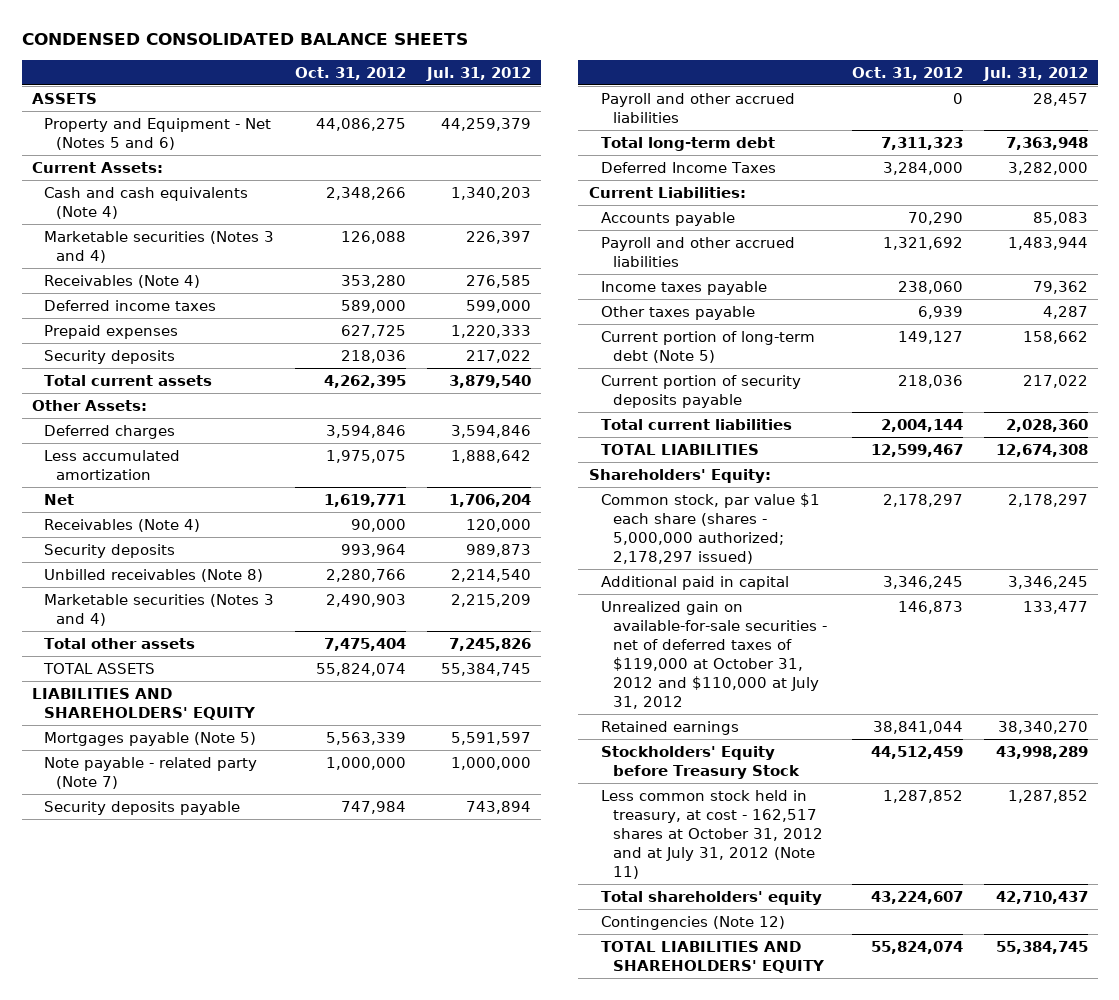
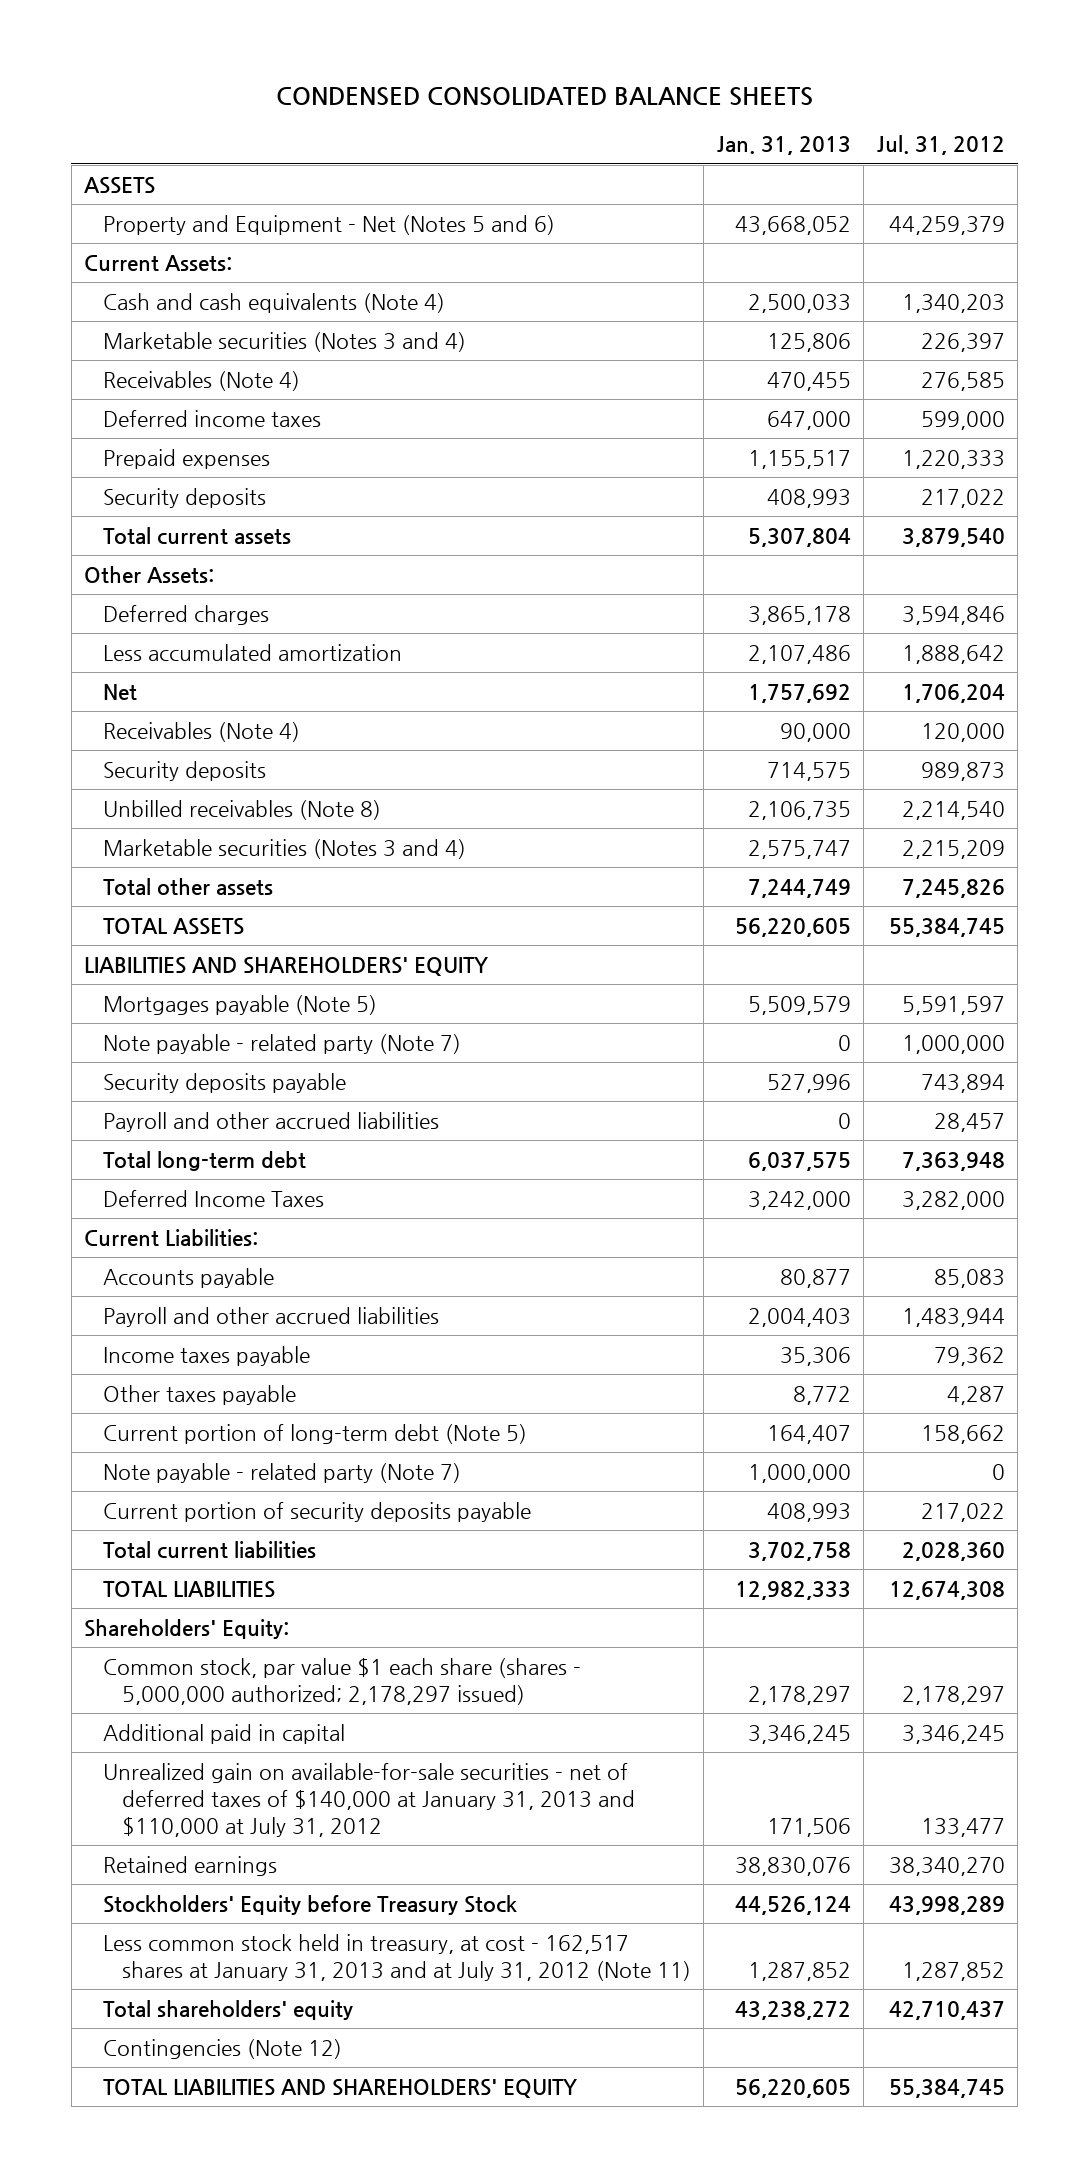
[294,66,406,80] Oct. 31, 2012 -> none
none -> [716,136,851,156] Jan. 31, 2013
none -> [102,1462,461,1483] Note payable - related party (Note 7)
[601,601,828,709] Unrealized gain on available-for-sale securities - net of deferred taxes of $119,000 at October 31, 2012 and $110,000 at July 31, 2012 -> [102,1762,635,1837] Unrealized gain on available-for-sale securities - net of deferred taxes of $140,000 at January 31, 2013 and $110,000 at July 31, 2012
[601,790,824,879] Less common stock held in treasury, at cost - 162,517 shares at October 31, 2012 and at July 31, 2012 (Note 11) -> [102,1933,691,1981] Less common stock held in treasury, at cost - 162,517 shares at January 31, 2013 and at July 31, 2012 (Note 11)

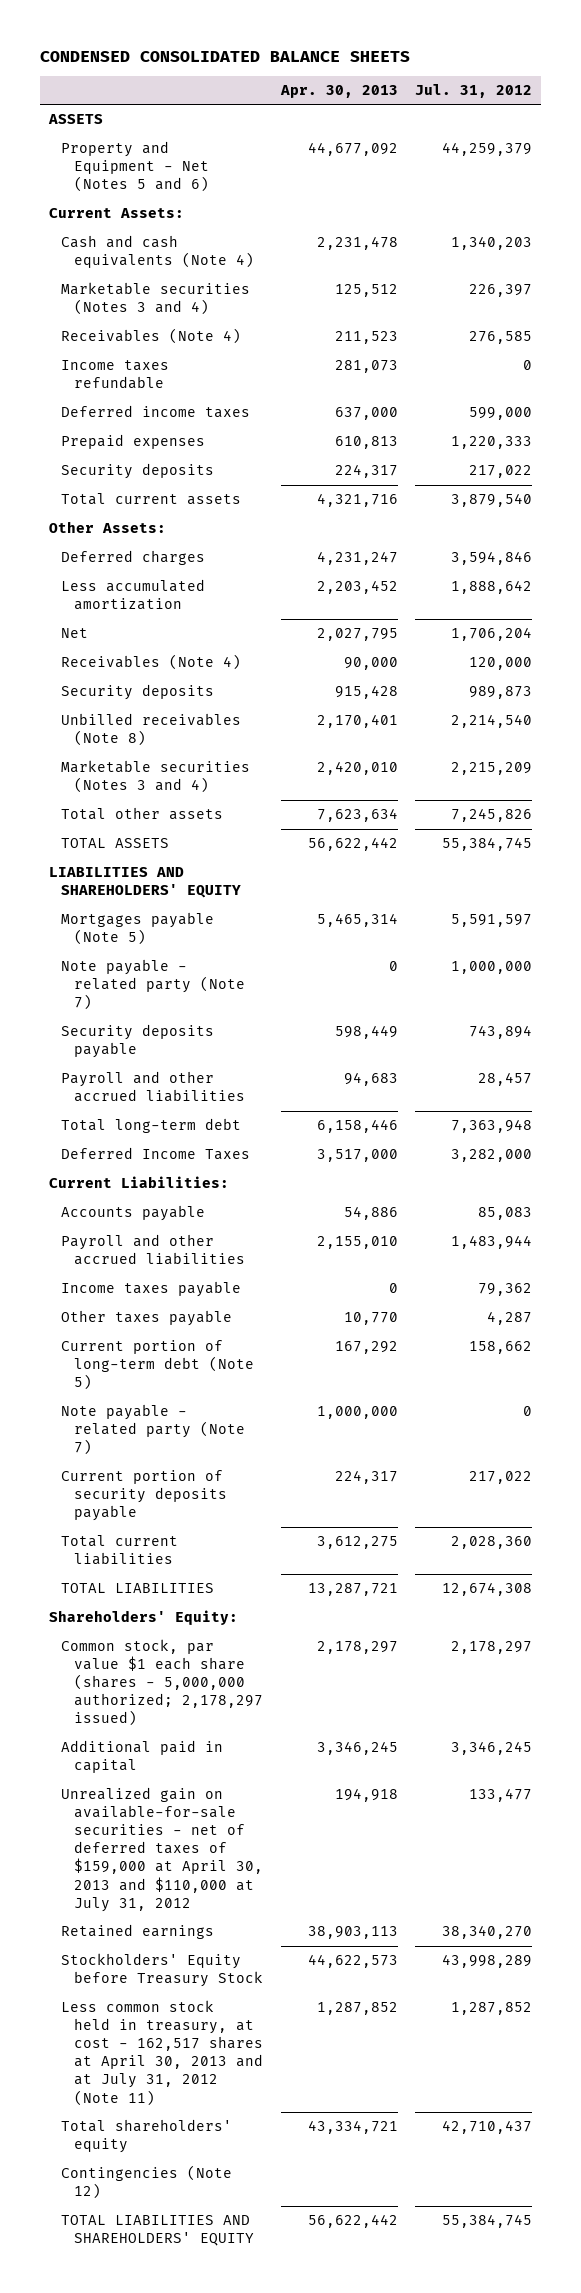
[716,136,851,156] Jan. 31, 2013 -> none
none -> [279,84,398,98] Apr. 30, 2013
none -> [61,360,170,390] Income taxes refundable
[102,1762,635,1837] Unrealized gain on available-for-sale securities - net of deferred taxes of $140,000 at January 31, 2013 and $110,000 at July 31, 2012 -> [61,1787,263,1912] Unrealized gain on available-for-sale securities - net of deferred taxes of $159,000 at April 30, 2013 and $110,000 at July 31, 2012
[102,1933,691,1981] Less common stock held in treasury, at cost - 162,517 shares at January 31, 2013 and at July 31, 2012 (Note 11) -> [61,2000,263,2106] Less common stock held in treasury, at cost - 162,517 shares at April 30, 2013 and at July 31, 2012 (Note 11)

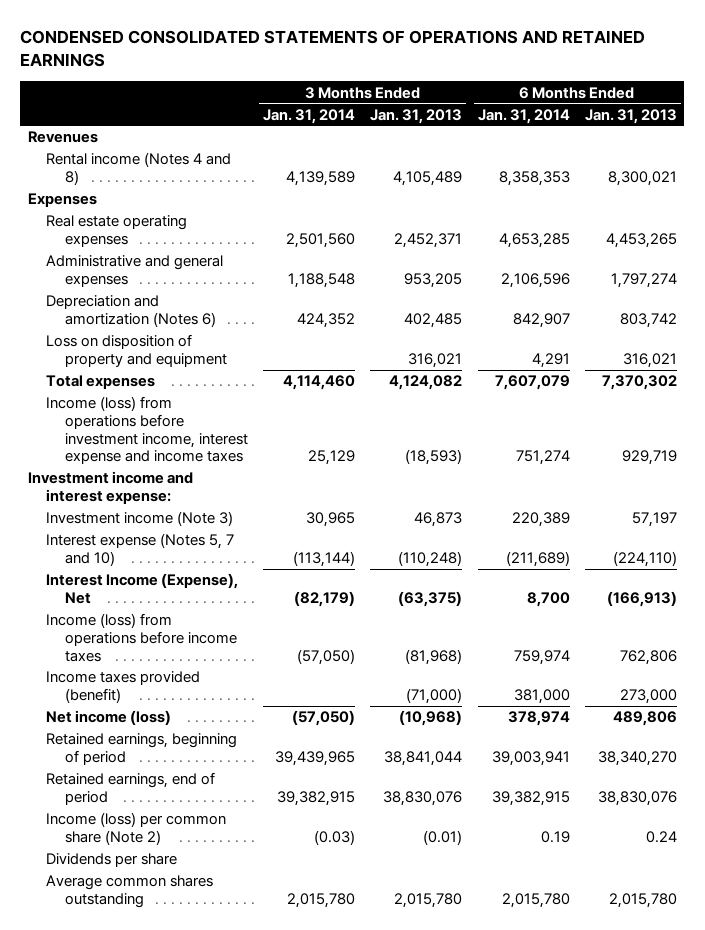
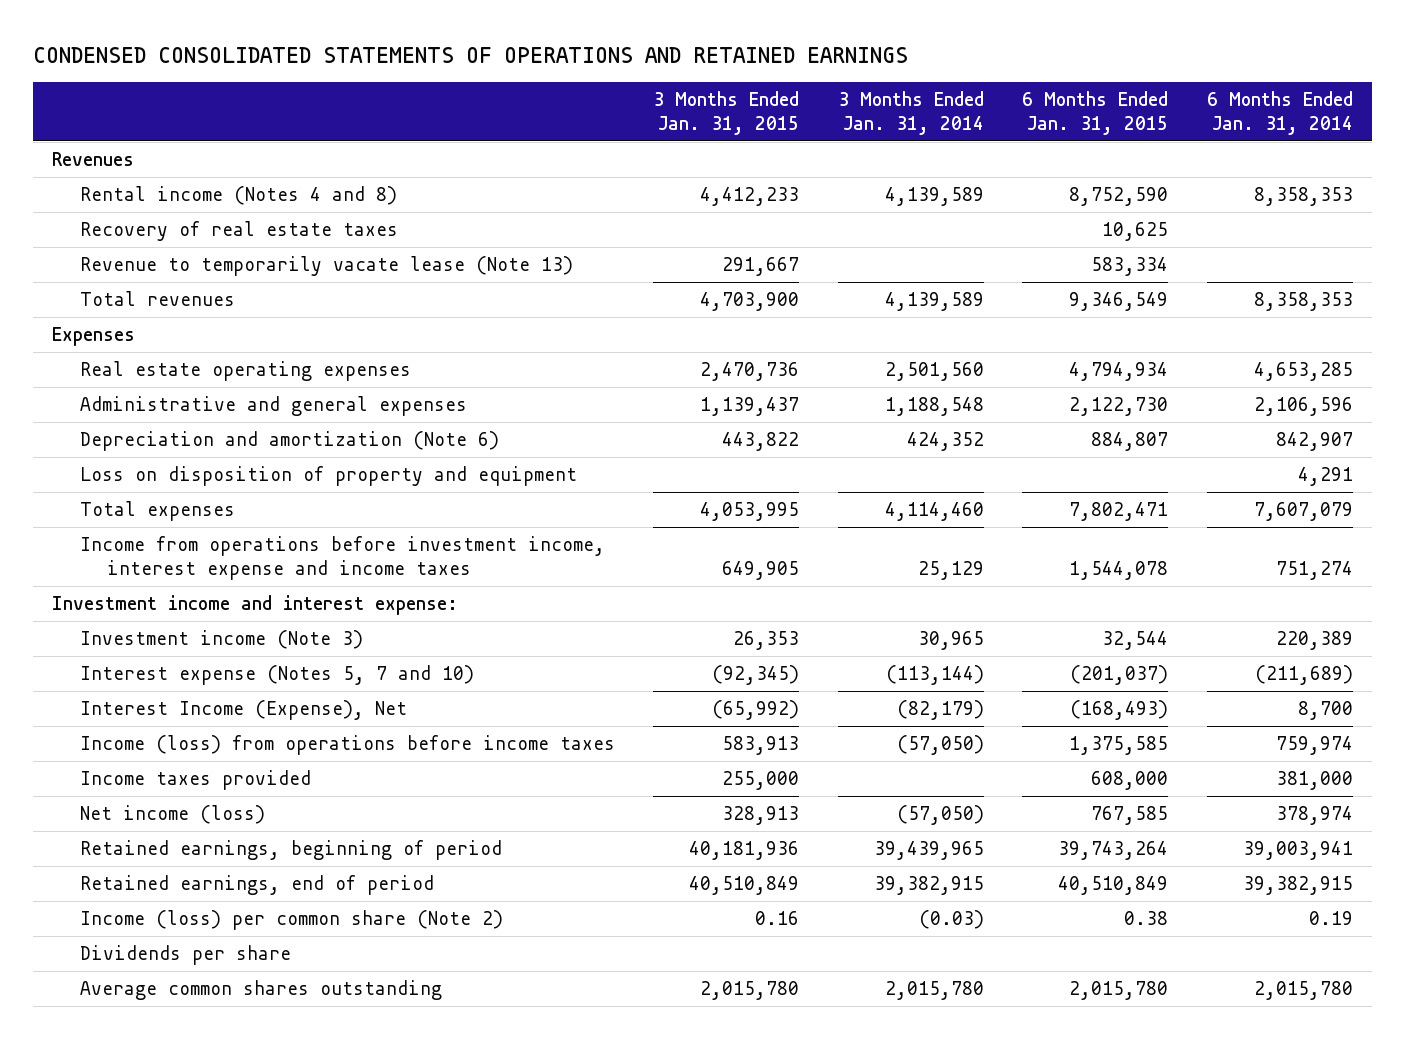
[370,108,463,124] Jan. 31, 2013 -> none
[584,108,677,124] Jan. 31, 2013 -> none
none -> [653,90,800,136] 3 Months Ended Jan. 31, 2015
none -> [1022,90,1169,136] 6 Months Ended Jan. 31, 2015
none -> [79,220,398,241] Recovery of real estate taxes
none -> [79,255,573,276] Revenue to temporarily vacate lease (Note 13)
none -> [79,290,235,306] Total revenues
[46,295,216,327] Depreciation and amortization (Notes 6) -> [79,430,499,451] Depreciation and amortization (Note 6)
[46,396,248,465] Income (loss) from operations before investment income, interest expense and income taxes -> [79,535,605,581] Income from operations before investment income, interest expense and income taxes
[46,671,201,703] Income taxes provided (benefit) -> [79,769,311,790] Income taxes provided

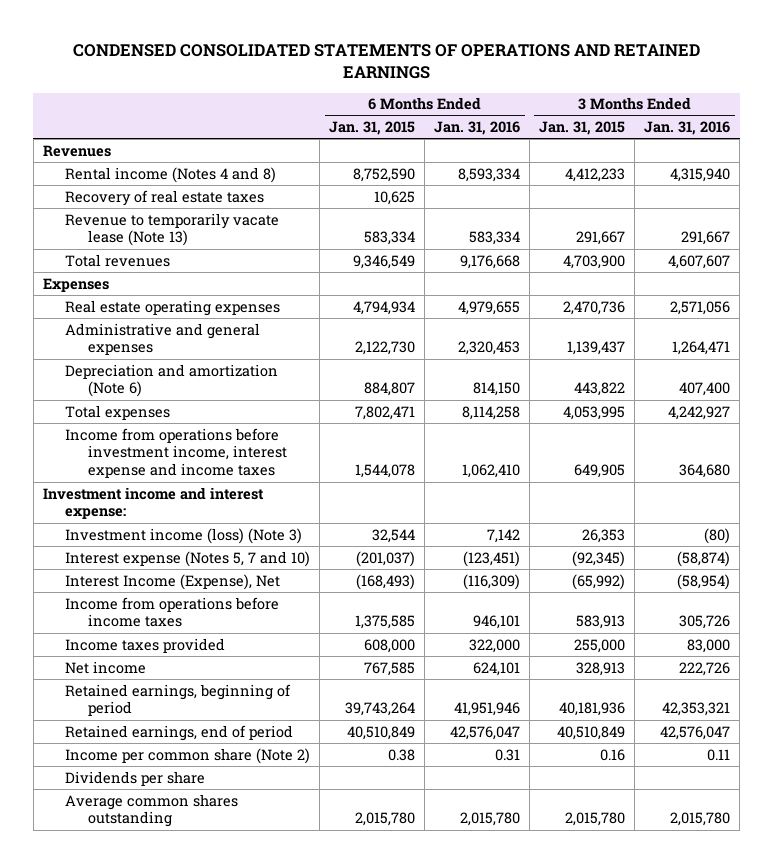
[837,90,984,136] 3 Months Ended Jan. 31, 2014 -> none
[1206,90,1353,136] 6 Months Ended Jan. 31, 2014 -> none
none -> [434,121,521,136] Jan. 31, 2016
none -> [644,121,731,136] Jan. 31, 2016
[79,465,577,486] Loss on disposition of property and equipment -> none
[79,629,363,649] Investment income (Note 3) -> [65,527,303,544] Investment income (loss) (Note 3)
[79,734,615,755] Income (loss) from operations before income taxes -> [65,596,280,628] Income from operations before income taxes
[79,804,265,824] Net income (loss) -> [65,660,147,674] Net income
[79,909,503,930] Income (loss) per common share (Note 2) -> [65,747,311,764] Income per common share (Note 2)

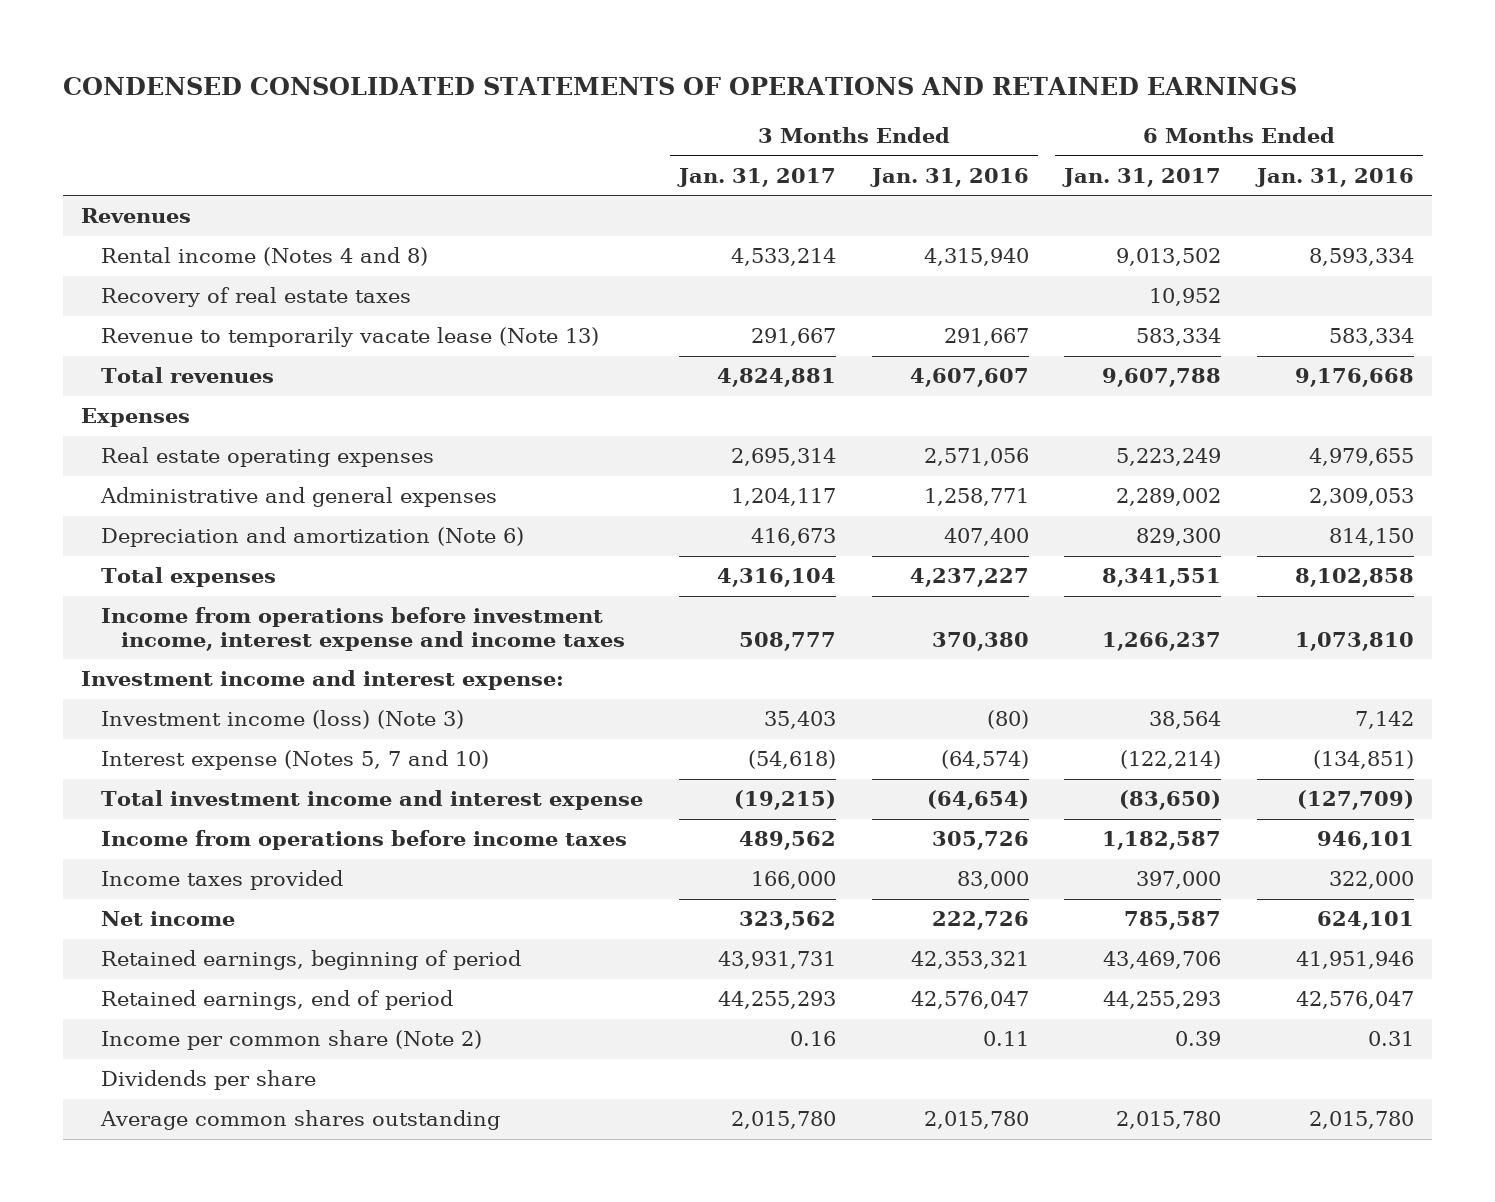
[329,121,416,136] Jan. 31, 2015 -> none
[539,121,626,136] Jan. 31, 2015 -> none
none -> [676,167,836,187] Jan. 31, 2017
none -> [1062,167,1222,187] Jan. 31, 2017
[458,341,521,356] 2,320,453 -> [1309,488,1415,507] 2,309,053
[672,341,731,356] 1,264,471 -> [923,488,1029,507] 1,258,771
[462,405,521,420] 8,114,258 -> [1295,568,1415,588] 8,102,858
[668,405,731,420] 4,242,927 -> [909,568,1029,588] 4,237,227
[462,464,521,479] 1,062,410 -> [1295,632,1415,652] 1,073,810
[679,464,731,479] 364,680 -> [931,632,1029,652] 370,380
[65,573,281,590] Interest Income (Expense), Net -> none
[463,550,521,567] (123,451) -> [1313,750,1415,770] (134,851)
[677,550,731,567] (58,874) -> [940,750,1029,770] (64,574)
none -> [100,790,643,811] Total investment income and interest expense

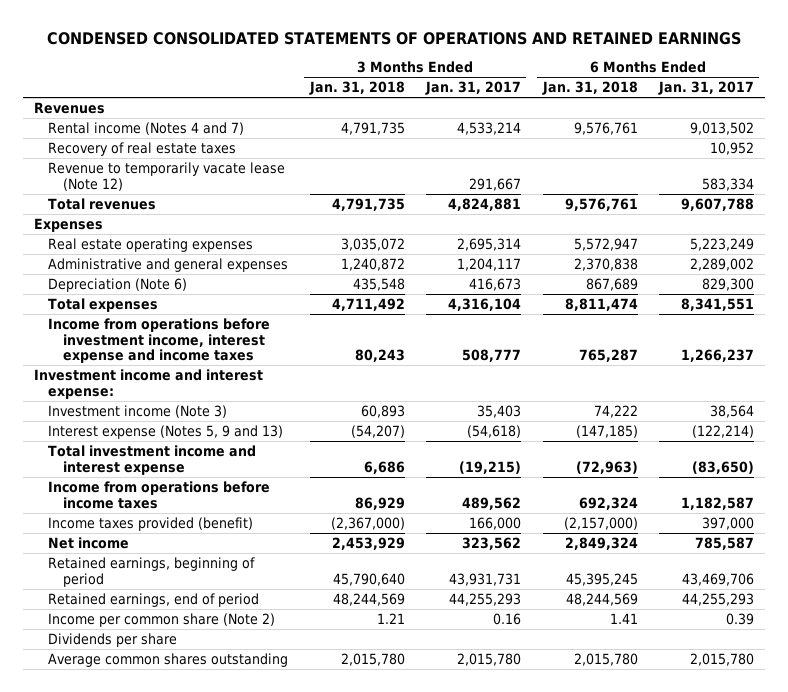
[869,167,1029,187] Jan. 31, 2016 -> none
[1255,167,1415,187] Jan. 31, 2016 -> none
none -> [308,81,405,96] Jan. 31, 2018
none -> [541,81,638,96] Jan. 31, 2018
[100,247,428,267] Rental income (Notes 4 and 8) -> [48,121,245,135] Rental income (Notes 4 and 7)
[100,327,599,348] Revenue to temporarily vacate lease (Note 13) -> [48,161,286,191] Revenue to temporarily vacate lease (Note 12)
[100,527,524,548] Depreciation and amortization (Note 6) -> [48,277,188,292] Depreciation (Note 6)
[100,710,464,730] Investment income (loss) (Note 3) -> [48,404,228,418] Investment income (Note 3)
[100,750,489,771] Interest expense (Notes 5, 7 and 10) -> [48,424,284,439] Interest expense (Notes 5, 9 and 13)
[100,870,343,891] Income taxes provided -> [48,516,254,531] Income taxes provided (benefit)

